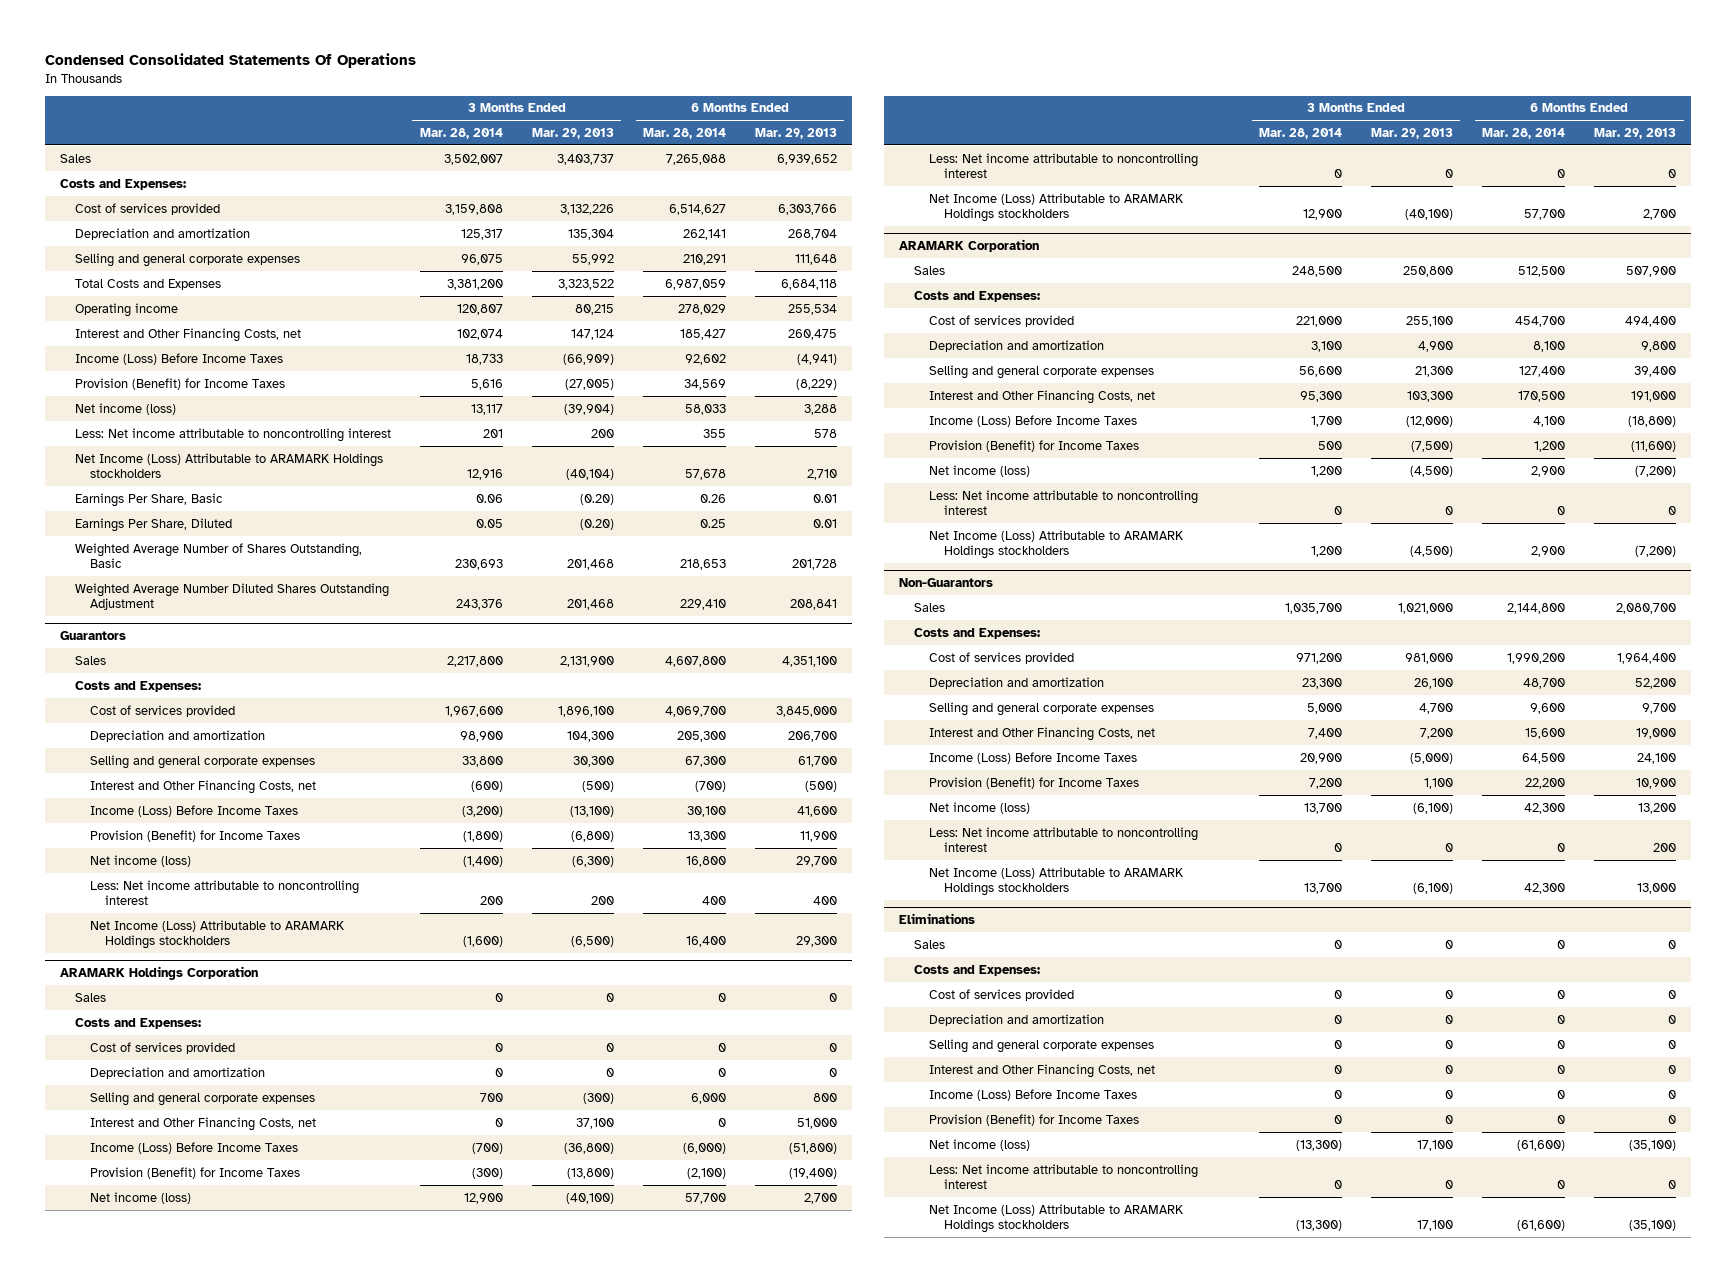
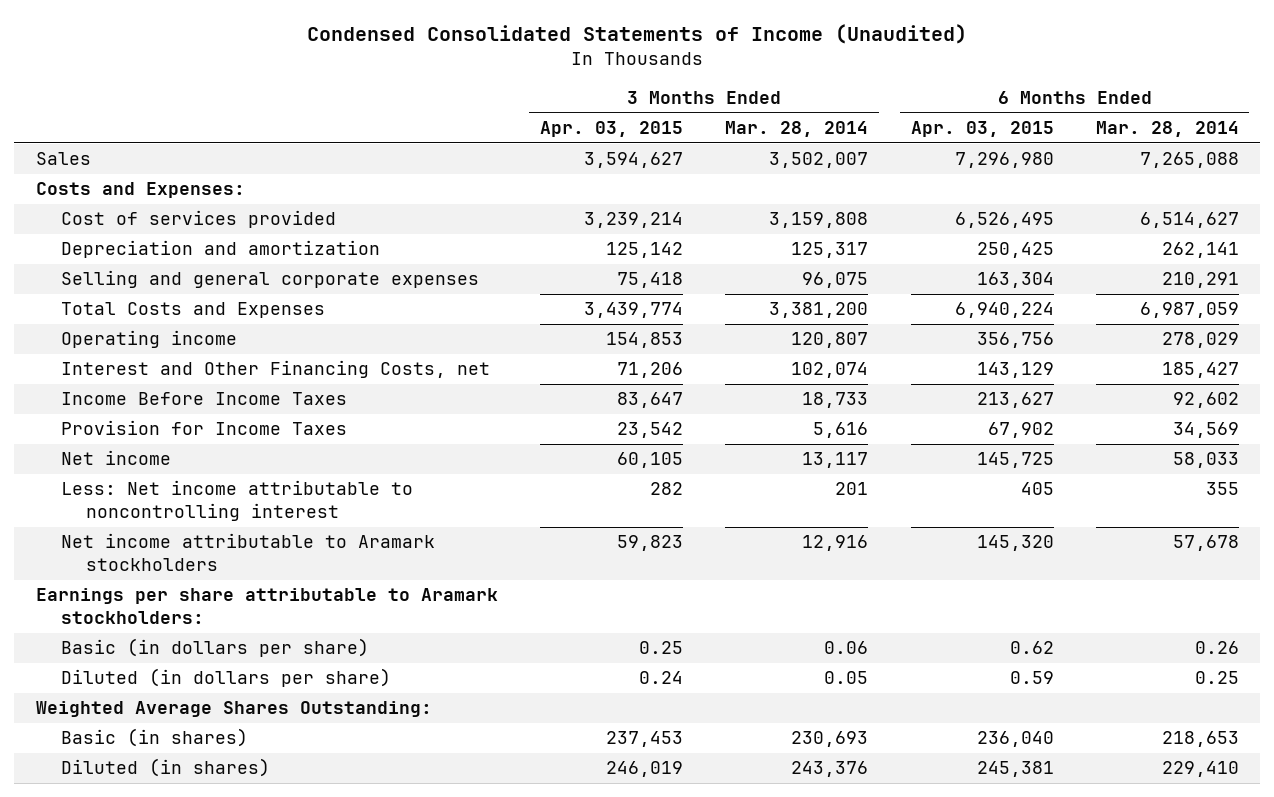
[44,53,416,69] Condensed Consolidated Statements Of Operations -> [307,24,968,45] Condensed Consolidated Statements of Income (Unaudited)
[531,128,614,140] Mar. 29, 2013 -> none
[755,128,838,140] Mar. 29, 2013 -> none
none -> [539,120,683,137] Apr. 03, 2015
none -> [910,120,1054,137] Apr. 03, 2015
[74,352,283,365] Income (Loss) Before Income Taxes -> [60,392,347,406] Income Before Income Taxes
[74,377,285,390] Provision (Benefit) for Income Taxes -> [60,420,347,436] Provision for Income Taxes
[74,402,176,415] Net income (loss) -> [60,450,171,466] Net income
[59,631,126,641] Guarantors -> none
[74,655,106,665] Sales -> none
[74,680,201,692] Costs and Expenses: -> none
[89,704,235,717] Cost of services provided -> none
[89,729,265,742] Depreciation and amortization -> none
[89,754,315,769] Selling and general corporate expenses -> none
[89,779,316,794] Interest and Other Financing Costs, net -> none
[89,804,298,817] Income (Loss) Before Income Taxes -> none
[89,829,300,842] Provision (Benefit) for Income Taxes -> none
[89,854,191,867] Net income (loss) -> none
[89,879,359,905] Less: Net income attributable to noncontrolling interest -> none
[89,919,345,949] Net Income (Loss) Attributable to ARAMARK Holdings stockholders -> none
[59,966,258,981] ARAMARK Holdings Corporation -> none
[74,992,106,1002] Sales -> none
[74,1017,201,1029] Costs and Expenses: -> none
[89,1041,235,1054] Cost of services provided -> none
[89,1066,265,1079] Depreciation and amortization -> none
[89,1091,315,1106] Selling and general corporate expenses -> none
[89,1116,316,1131] Interest and Other Financing Costs, net -> none
[89,1141,298,1154] Income (Loss) Before Income Taxes -> none
[89,1166,300,1179] Provision (Benefit) for Income Taxes -> none
[89,1191,191,1204] Net income (loss) -> none
[928,152,1198,178] Less: Net income attributable to noncontrolling interest -> none
[928,192,1184,222] Net Income (Loss) Attributable to ARAMARK Holdings stockholders -> none
[898,239,1039,253] ARAMARK Corporation -> none
[913,265,945,275] Sales -> none
[913,290,1040,302] Costs and Expenses: -> none
[928,314,1074,327] Cost of services provided -> none
[928,339,1104,352] Depreciation and amortization -> none
[928,364,1154,379] Selling and general corporate expenses -> none
[928,389,1155,404] Interest and Other Financing Costs, net -> none
[928,414,1137,427] Income (Loss) Before Income Taxes -> none
[928,439,1139,452] Provision (Benefit) for Income Taxes -> none
[928,464,1030,477] Net income (loss) -> none
[928,489,1198,515] Less: Net income attributable to noncontrolling interest -> none
[928,529,1184,559] Net Income (Loss) Attributable to ARAMARK Holdings stockholders -> none
[898,578,993,588] Non-Guarantors -> none
[913,602,945,612] Sales -> none
[913,627,1040,639] Costs and Expenses: -> none
[928,651,1074,664] Cost of services provided -> none
[928,676,1104,689] Depreciation and amortization -> none
[928,701,1154,716] Selling and general corporate expenses -> none
[928,726,1155,741] Interest and Other Financing Costs, net -> none
[928,751,1137,764] Income (Loss) Before Income Taxes -> none
[928,776,1139,789] Provision (Benefit) for Income Taxes -> none
[928,801,1030,814] Net income (loss) -> none
[928,826,1198,852] Less: Net income attributable to noncontrolling interest -> none
[928,866,1184,896] Net Income (Loss) Attributable to ARAMARK Holdings stockholders -> none
[898,913,975,925] Eliminations -> none
[913,939,945,949] Sales -> none
[913,964,1040,976] Costs and Expenses: -> none
[928,988,1074,1001] Cost of services provided -> none
[928,1013,1104,1026] Depreciation and amortization -> none
[928,1038,1154,1053] Selling and general corporate expenses -> none
[928,1063,1155,1078] Interest and Other Financing Costs, net -> none
[928,1088,1137,1101] Income (Loss) Before Income Taxes -> none
[928,1113,1139,1126] Provision (Benefit) for Income Taxes -> none
[928,1138,1030,1151] Net income (loss) -> none
[928,1163,1198,1189] Less: Net income attributable to noncontrolling interest -> none
[928,1203,1184,1233] Net Income (Loss) Attributable to ARAMARK Holdings stockholders -> none
[74,452,383,478] Net Income (Loss) Attributable to ARAMARK Holdings stockholders -> [60,533,435,572] Net income attributable to Aramark stockholders
none -> [35,588,498,625] Earnings per share attributable to Aramark stockholders:
[74,492,223,507] Earnings Per Share, Basic -> [60,638,369,658] Basic (in dollars per share)
[74,517,232,532] Earnings Per Share, Diluted -> [60,668,391,688] Diluted (in dollars per share)
none -> [35,701,432,718] Weighted Average Shares Outstanding:
[74,542,362,568] Weighted Average Number of Shares Outstanding, Basic -> [60,728,248,748] Basic (in shares)
[74,582,389,610] Weighted Average Number Diluted Shares Outstanding Adjustment -> [60,758,270,778] Diluted (in shares)

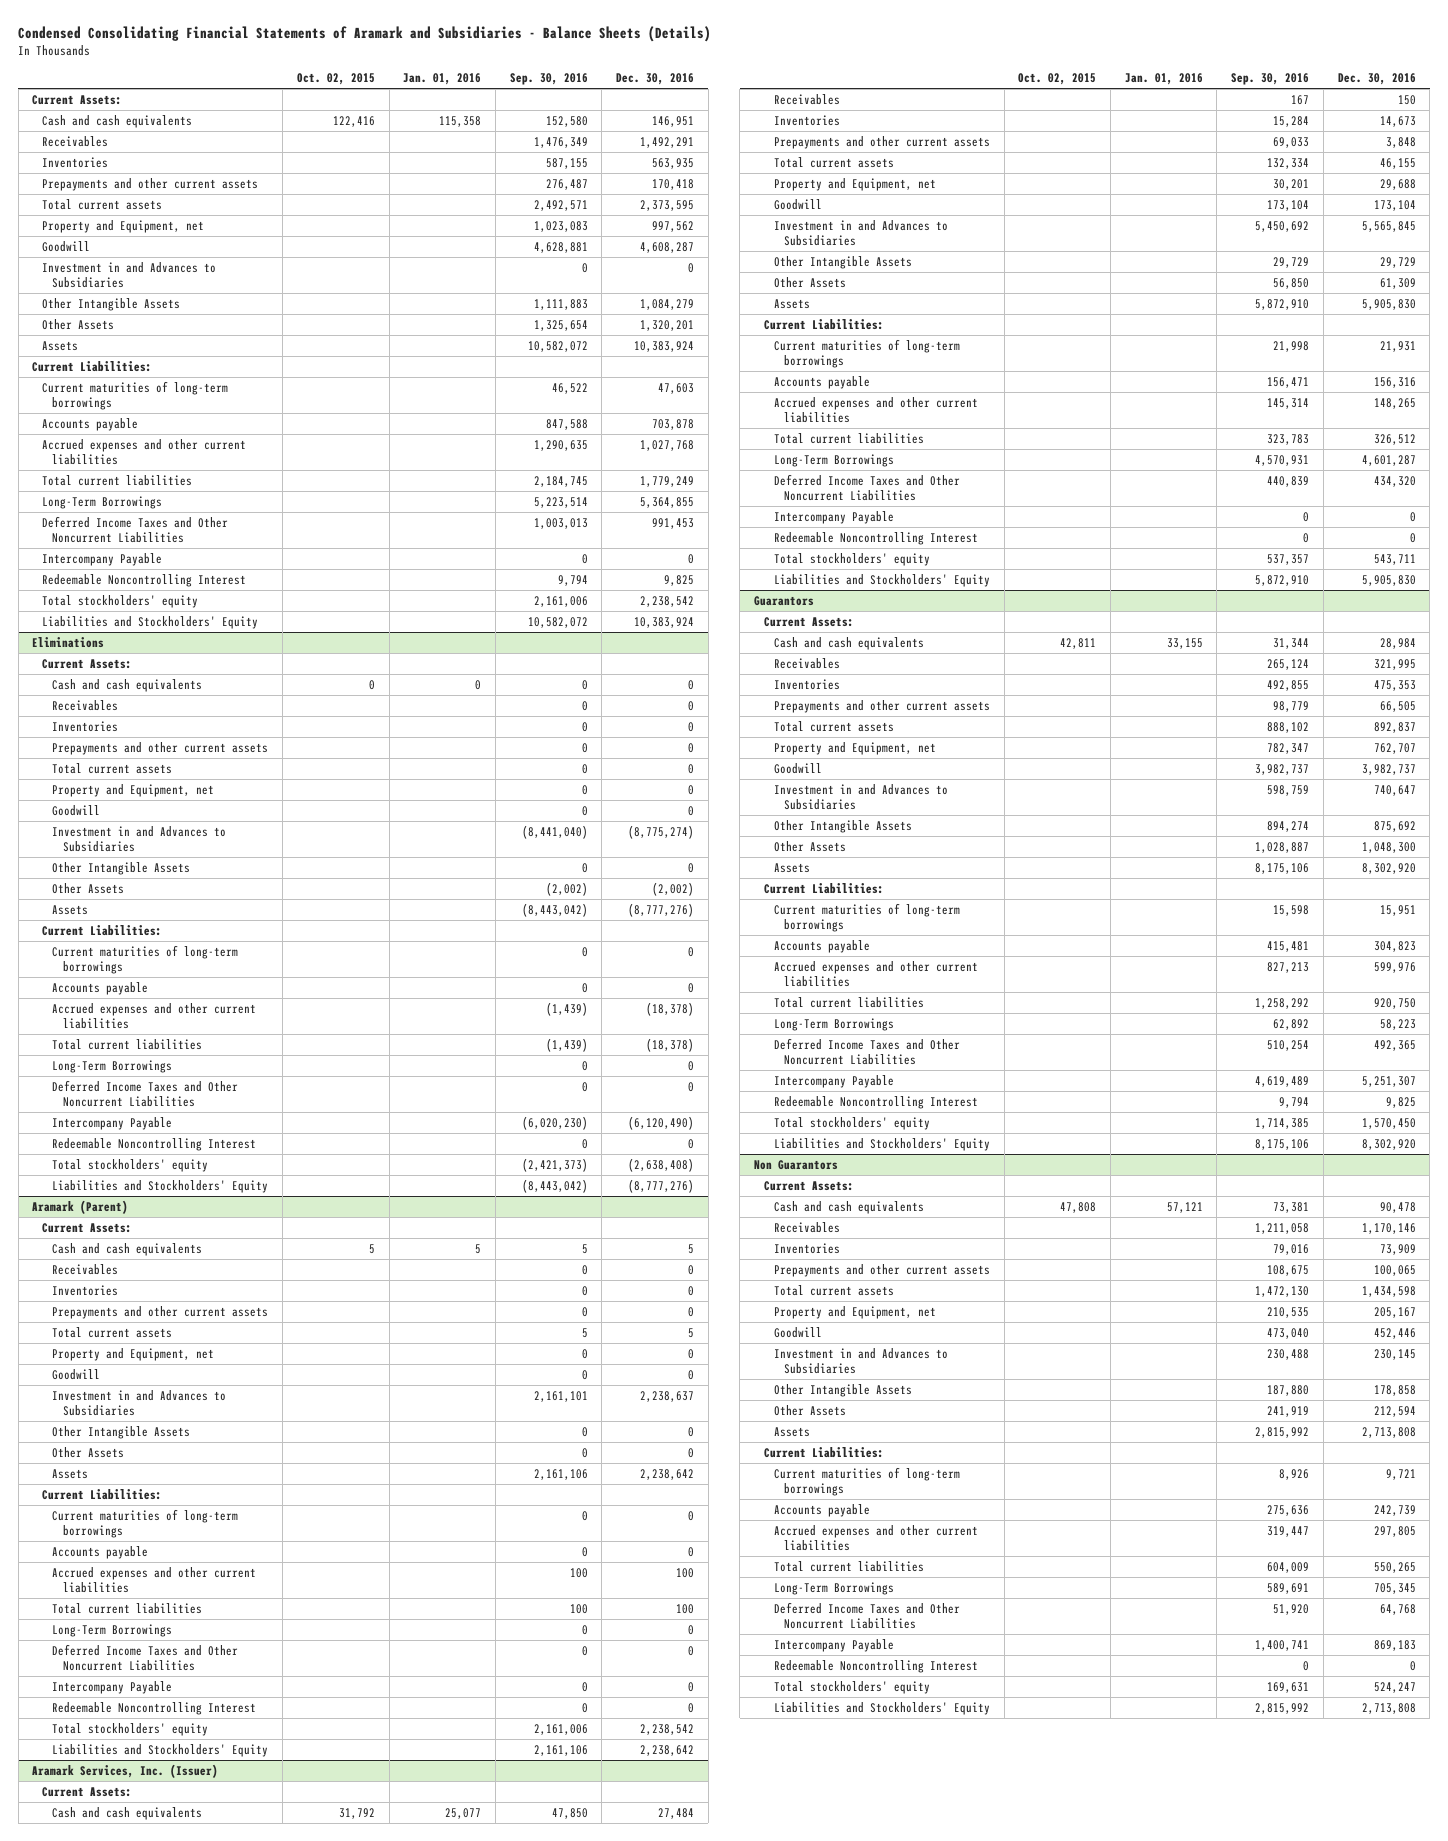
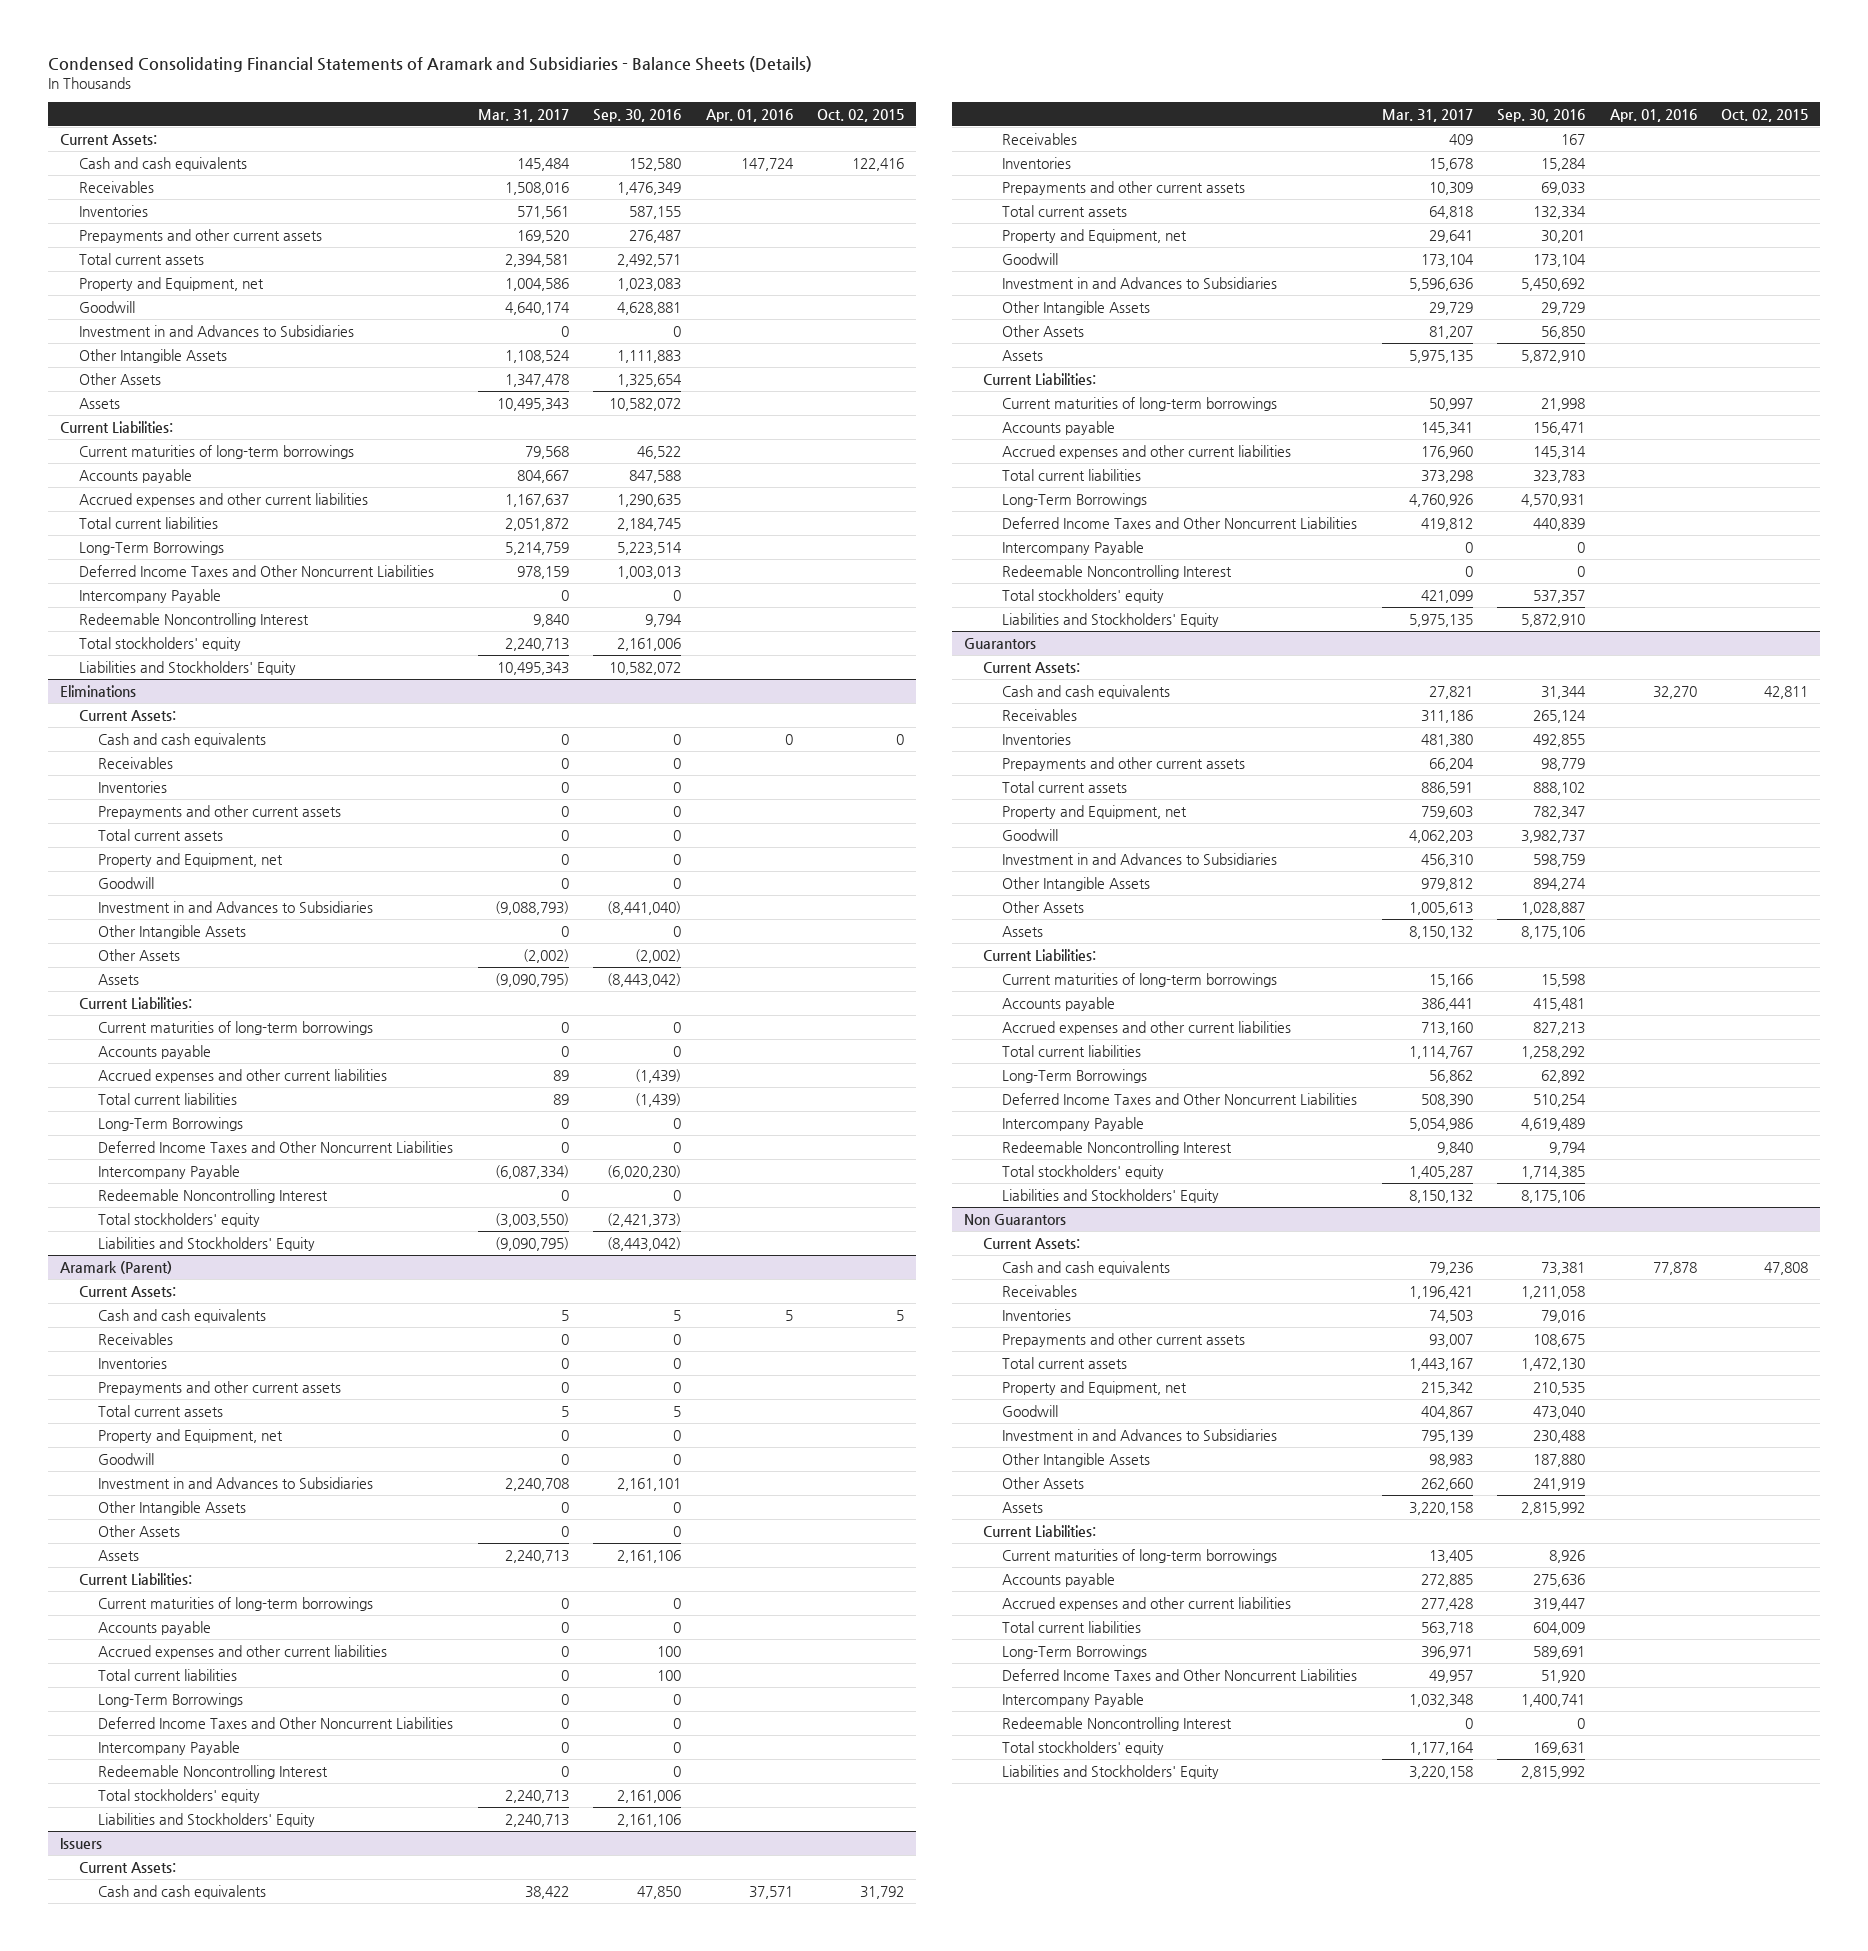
[403,72,482,85] Jan. 01, 2016 -> none
[616,72,695,85] Dec. 30, 2016 -> none
none -> [477,109,569,123] Mar. 31, 2017
none -> [705,109,793,123] Apr. 01, 2016
[32,1763,219,1778] Aramark Services, Inc. (Issuer) -> [59,1837,102,1849] Issuers

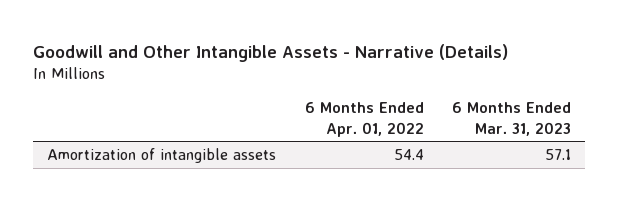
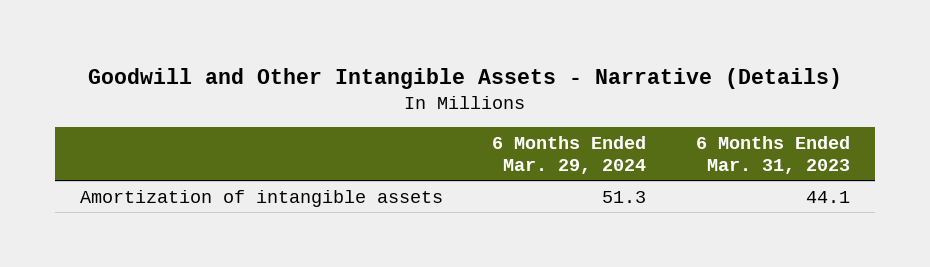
[304,102,424,137] 6 Months Ended Apr. 01, 2022 -> none
none -> [492,136,647,174] 6 Months Ended Mar. 29, 2024
[545,149,572,161] 57.1 -> [806,190,851,203] 44.1

